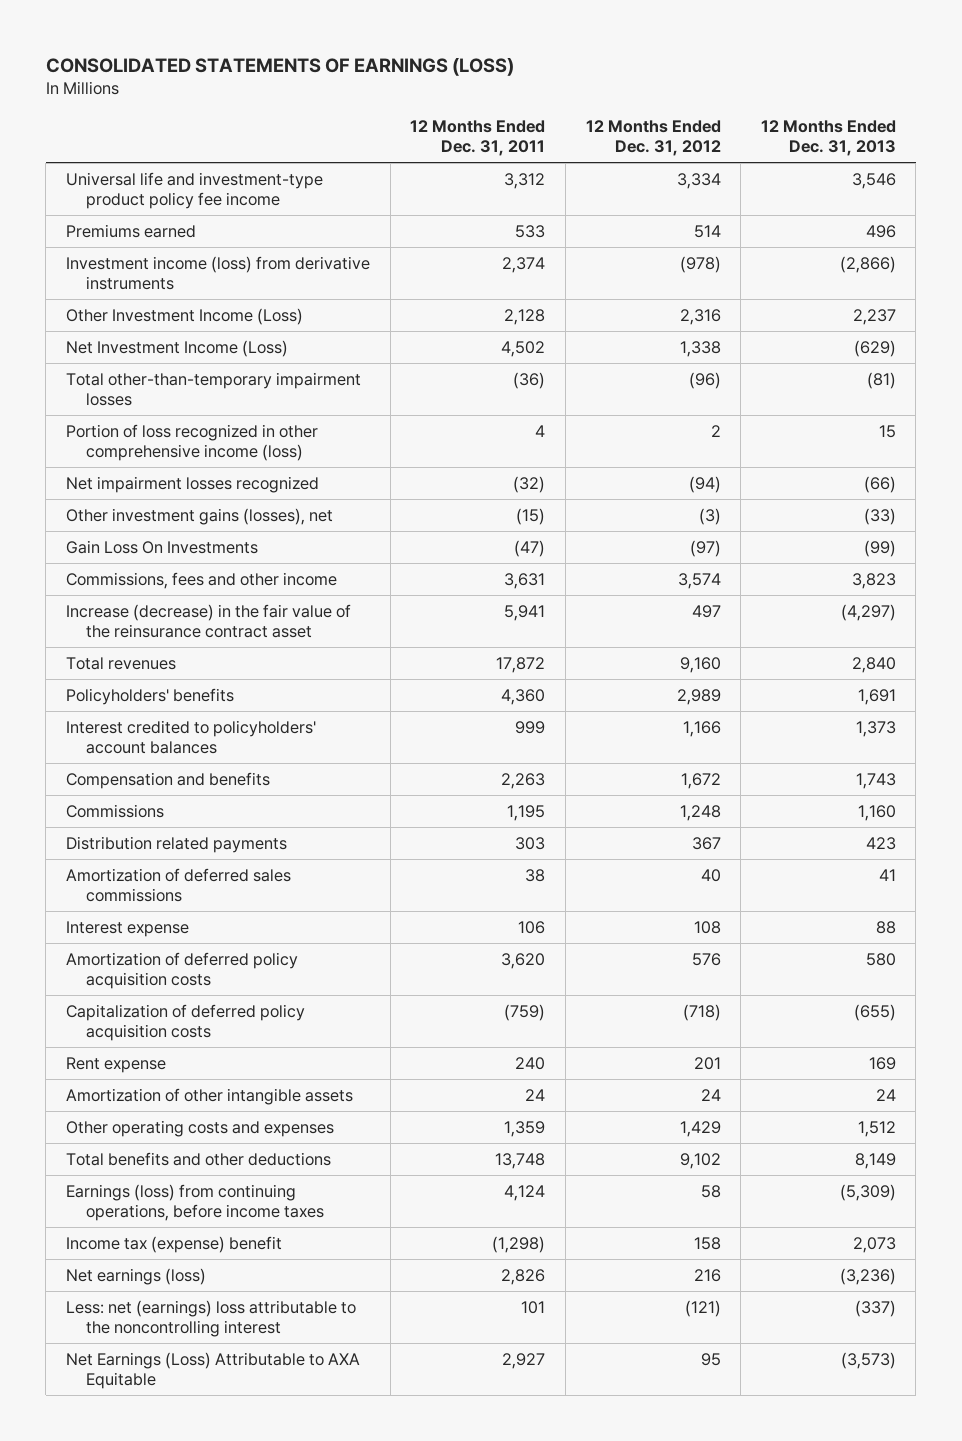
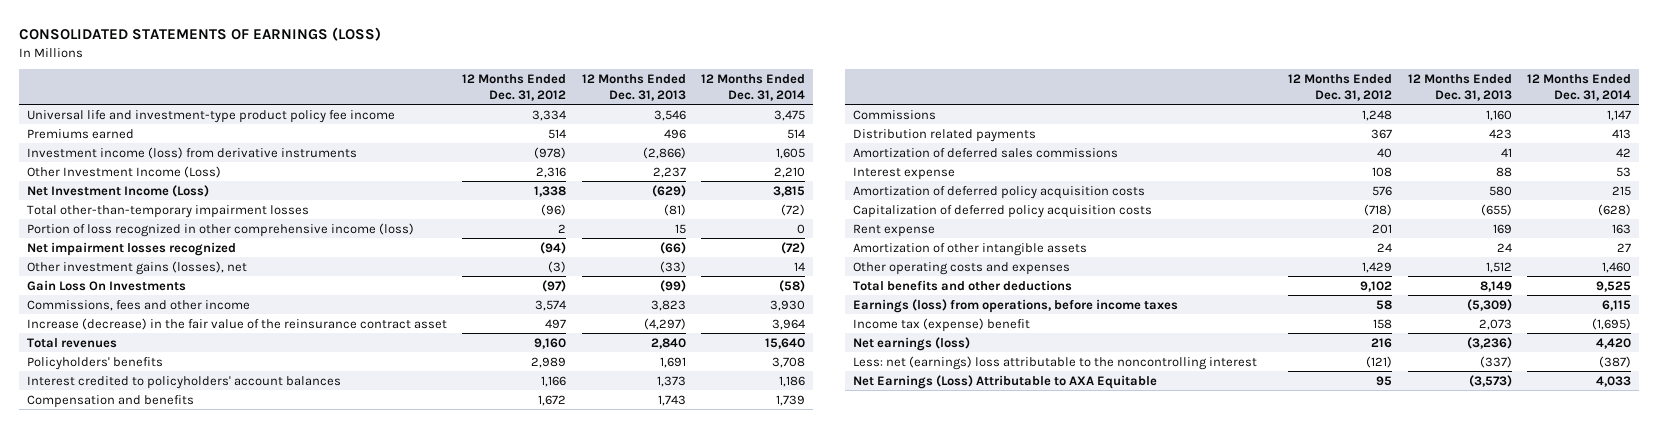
[410,120,546,157] 12 Months Ended Dec. 31, 2011 -> none
none -> [701,74,806,101] 12 Months Ended Dec. 31, 2014
[66,1183,325,1221] Earnings (loss) from continuing operations, before income taxes -> [852,298,1178,313] Earnings (loss) from operations, before income taxes

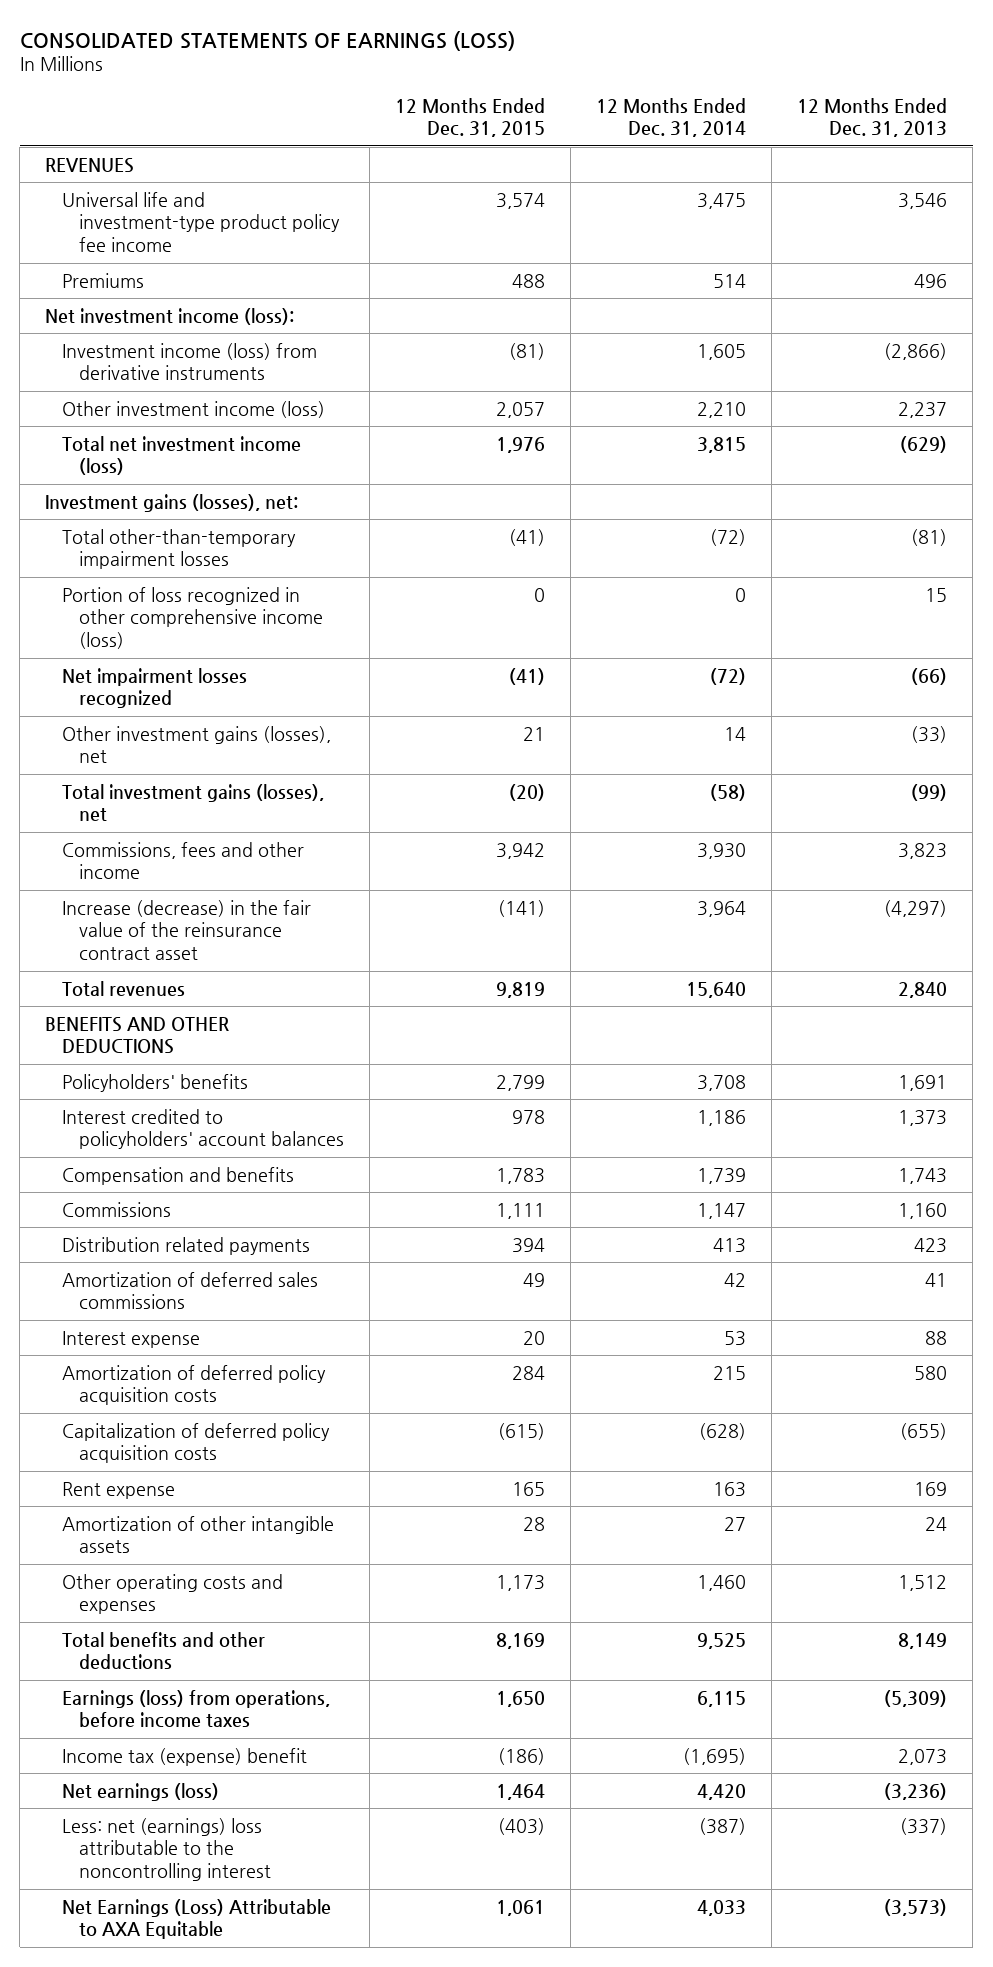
[462,74,567,101] 12 Months Ended Dec. 31, 2012 -> none
none -> [395,97,546,138] 12 Months Ended Dec. 31, 2015
none -> [45,157,135,173] REVENUES
[26,128,134,139] Premiums earned -> [62,272,145,288] Premiums
none -> [45,307,295,325] Net investment income (loss):
[26,165,221,178] Other Investment Income (Loss) -> [62,400,326,418] Other investment income (loss)
[26,184,209,197] Net Investment Income (Loss) -> [62,435,302,476] Total net investment income (loss)
none -> [45,493,299,512] Investment gains (losses), net:
[26,279,186,291] Gain Loss On Investments -> [62,783,325,822] Total investment gains (losses), net
none -> [45,1016,230,1055] BENEFITS AND OTHER DEDUCTIONS

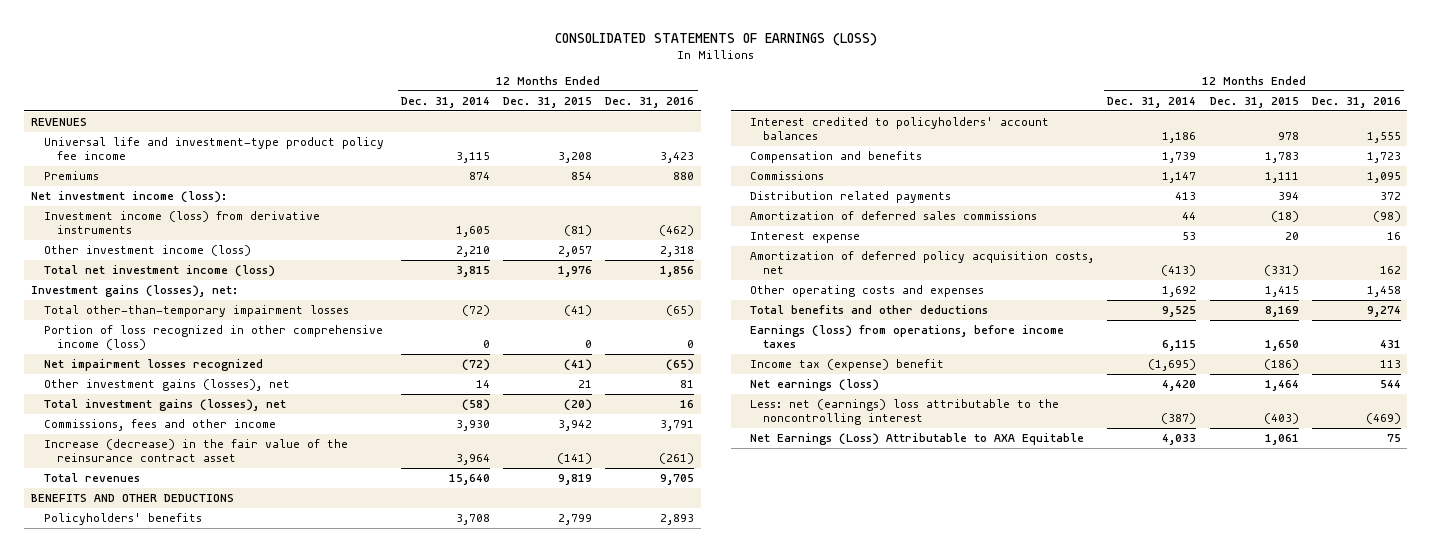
[797,97,948,138] 12 Months Ended Dec. 31, 2013 -> none
none -> [605,96,695,108] Dec. 31, 2016
[496,192,546,209] 3,574 -> [558,152,593,164] 3,208
[697,192,747,209] 3,475 -> [456,152,491,164] 3,115
[512,273,546,288] 488 -> [571,172,593,181] 854
[713,273,747,288] 514 -> [469,172,491,181] 874
[523,1272,546,1287] 49 -> [1270,211,1299,223] (18)
[724,1272,747,1287] 42 -> [1182,212,1197,221] 44
[62,1422,331,1464] Capitalization of deferred policy acquisition costs -> none
[62,1481,176,1499] Rent expense -> none
[62,1515,335,1554] Amortization of other intangible assets -> none
[62,1364,327,1406] Amortization of deferred policy acquisition costs -> [750,251,1095,275] Amortization of deferred policy acquisition costs, net
[512,1365,546,1380] 284 -> [1263,265,1299,277] (331)
[713,1365,747,1380] 215 -> [1161,265,1197,277] (413)
[496,1574,546,1591] 1,173 -> [1264,286,1299,298] 1,415
[697,1574,747,1591] 1,460 -> [1162,286,1197,298] 1,692

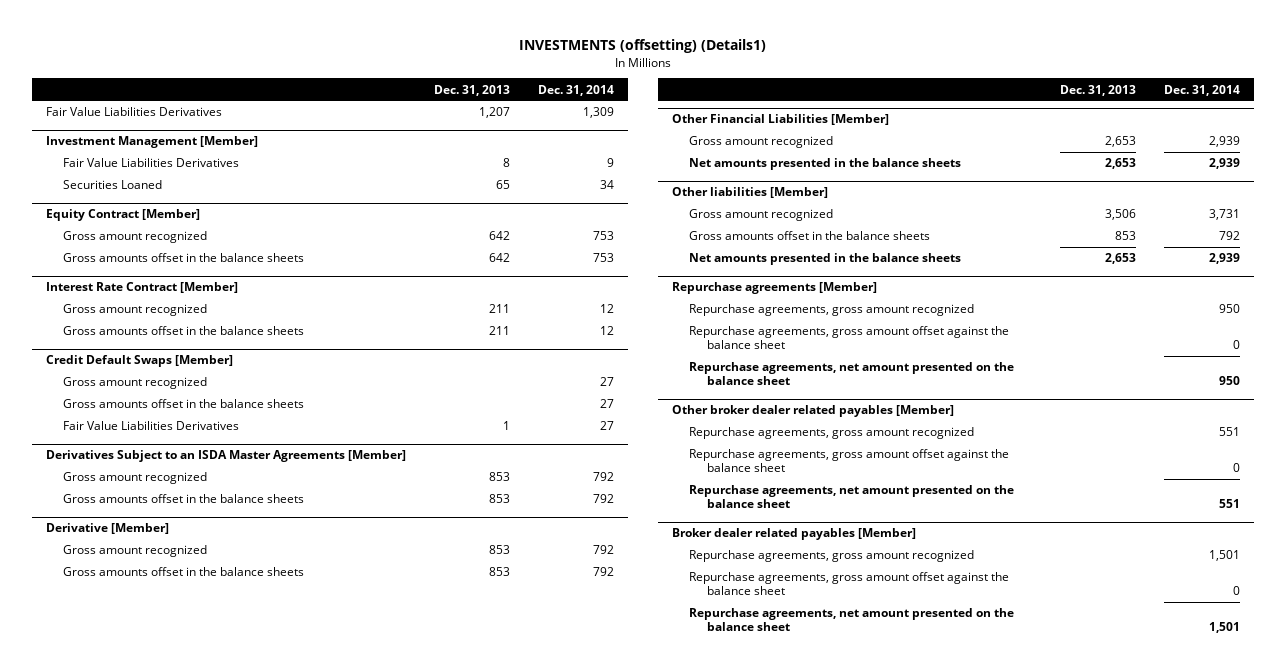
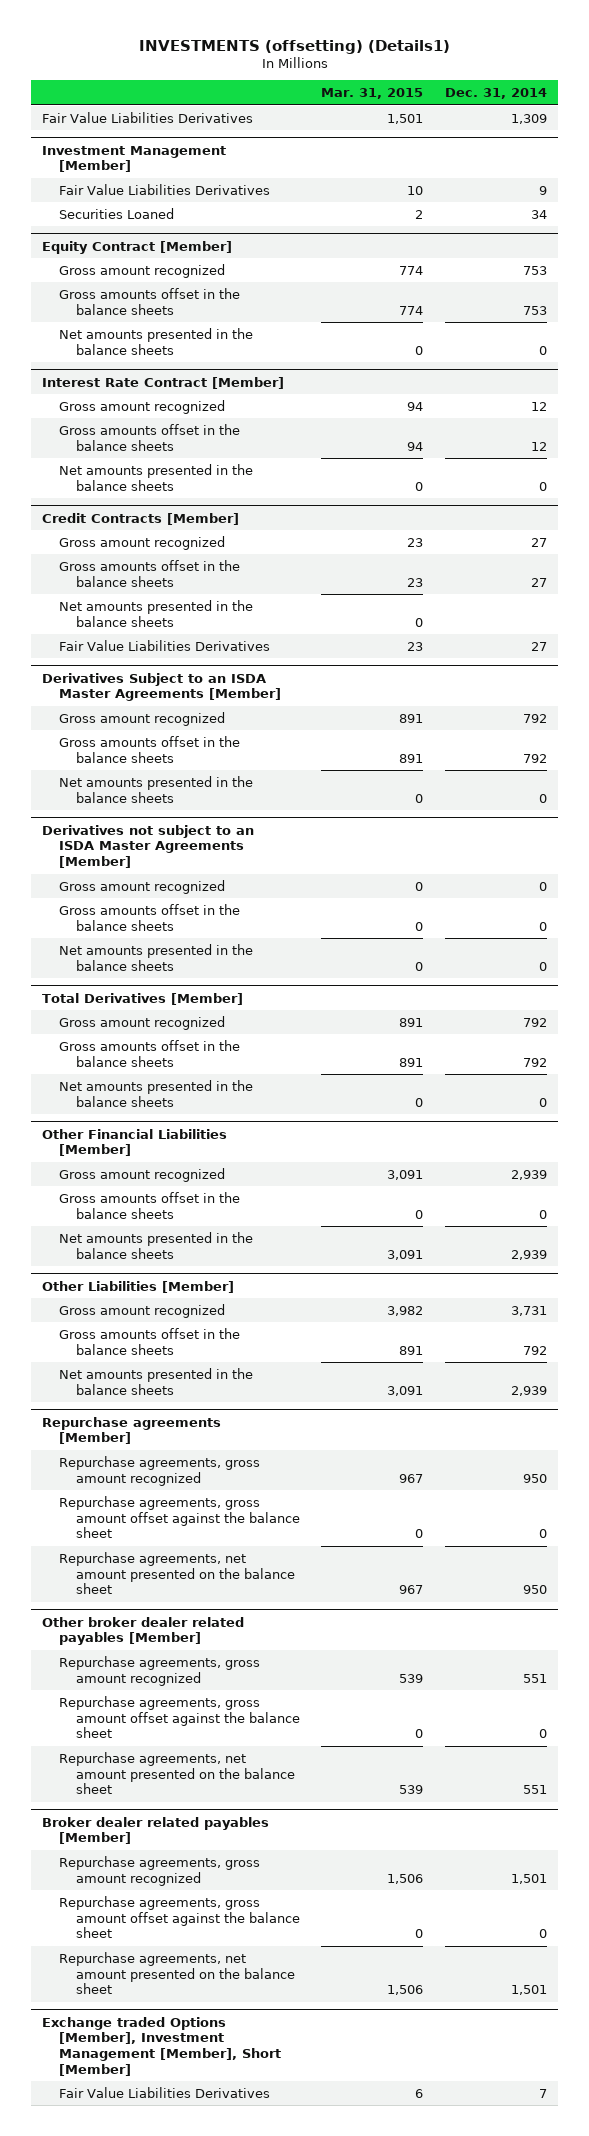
[433,84,510,96] Dec. 31, 2013 -> none
none -> [321,88,424,100] Mar. 31, 2015
none -> [58,327,253,355] Net amounts presented in the balance sheets
none -> [58,463,253,491] Net amounts presented in the balance sheets
[45,355,233,368] Credit Default Swaps [Member] -> [42,512,240,525] Credit Contracts [Member]
none -> [58,599,253,627] Net amounts presented in the balance sheets
none -> [58,775,253,803] Net amounts presented in the balance sheets
none -> [42,824,255,869] Derivatives not subject to an ISDA Master Agreements [Member]
none -> [58,879,225,894] Gross amount recognized
none -> [58,903,240,931] Gross amounts offset in the balance sheets
none -> [58,943,253,971] Net amounts presented in the balance sheets
[45,523,169,535] Derivative [Member] -> [42,992,244,1005] Total Derivatives [Member]
none -> [58,1079,253,1107] Net amounts presented in the balance sheets
none -> [58,1191,240,1219] Gross amounts offset in the balance sheets
[671,187,828,199] Other liabilities [Member] -> [42,1280,235,1293] Other Liabilities [Member]
none -> [42,2016,281,2076] Exchange traded Options [Member], Investment Management [Member], Short [Member]
none -> [58,2086,270,2098] Fair Value Liabilities Derivatives

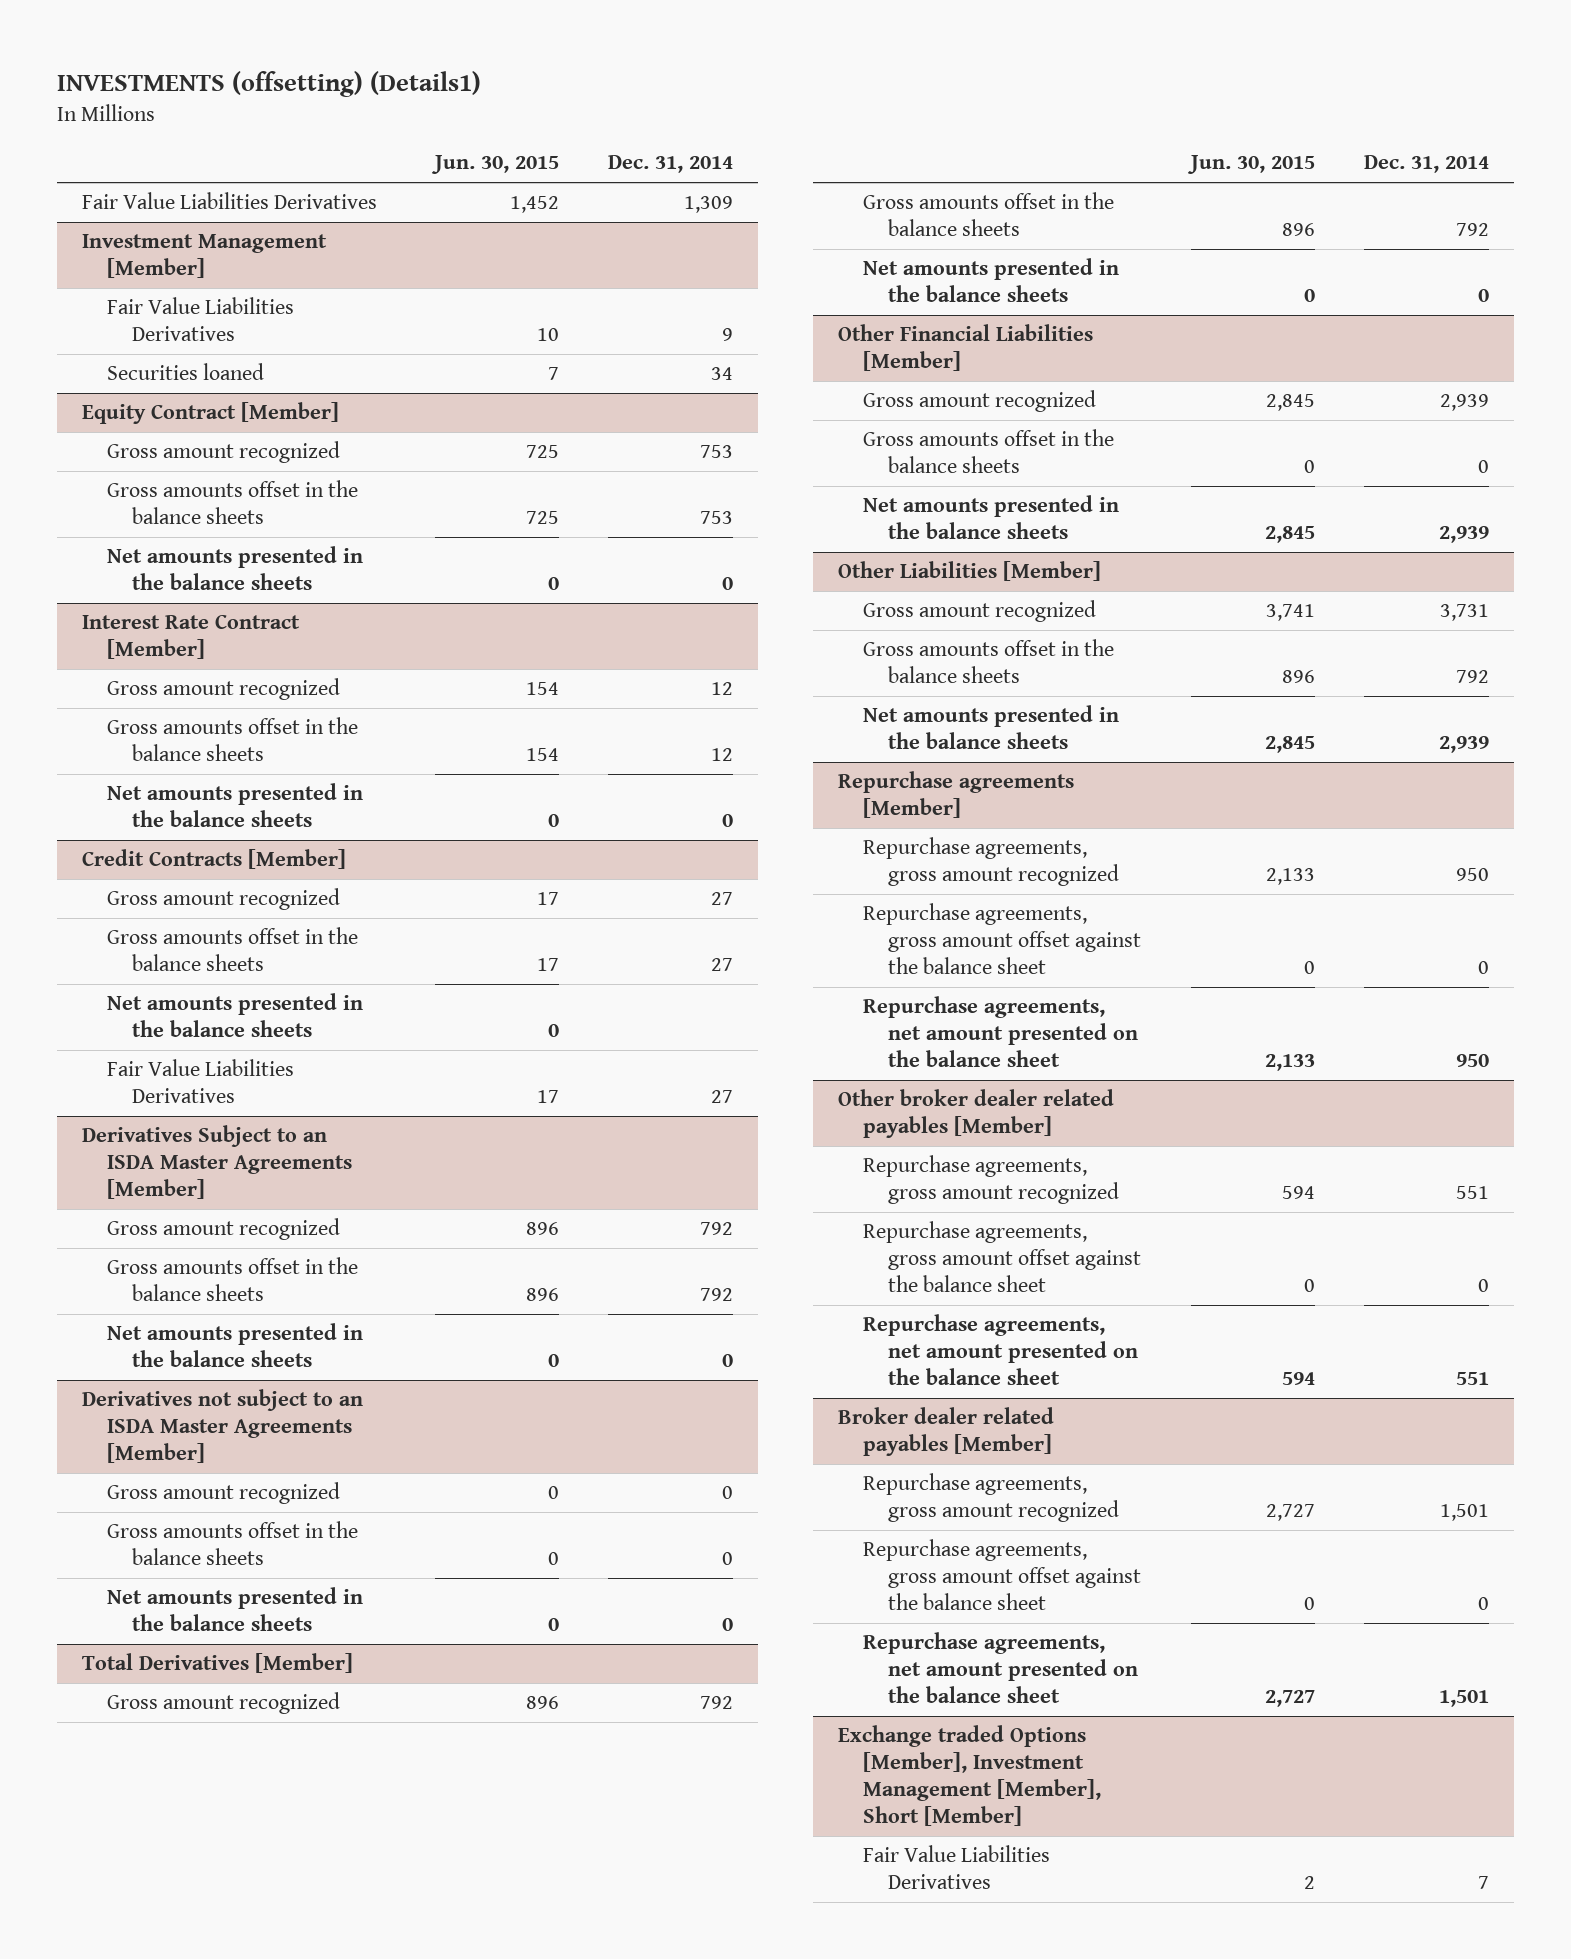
[321,88,424,100] Mar. 31, 2015 -> none
none -> [430,155,559,175] Jun. 30, 2015
[58,207,174,219] Securities Loaned -> [106,363,264,381] Securities loaned

